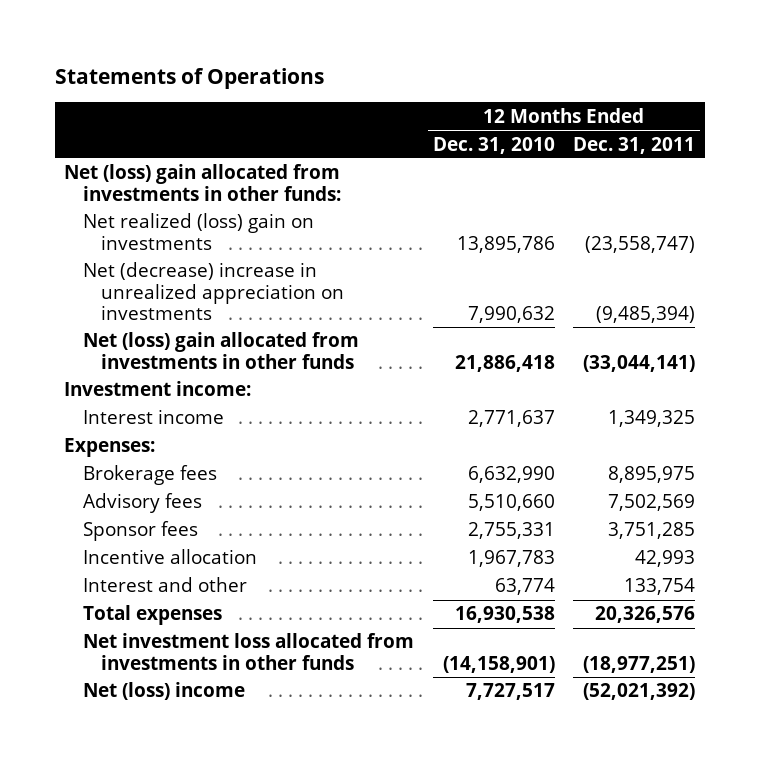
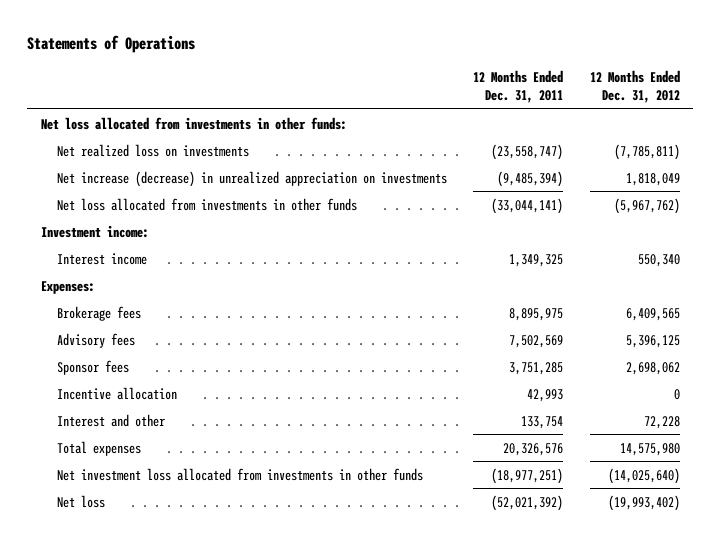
[432,136,555,154] Dec. 31, 2010 -> none
none -> [589,70,680,104] 12 Months Ended Dec. 31, 2012
[64,164,341,201] Net (loss) gain allocated from investments in other funds: -> [40,116,347,130] Net loss allocated from investments in other funds:
[82,213,314,250] Net realized (loss) gain on investments -> [57,143,250,157] Net realized loss on investments
[82,262,345,320] Net (decrease) increase in unrealized appreciation on investments -> [57,170,448,187] Net increase (decrease) in unrealized appreciation on investments
[82,332,359,369] Net (loss) gain allocated from investments in other funds -> [57,197,358,211] Net loss allocated from investments in other funds
[82,682,245,701] Net (loss) income -> [57,494,106,508] Net loss

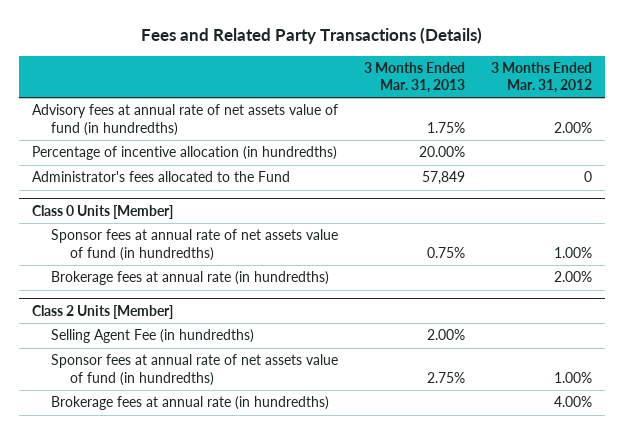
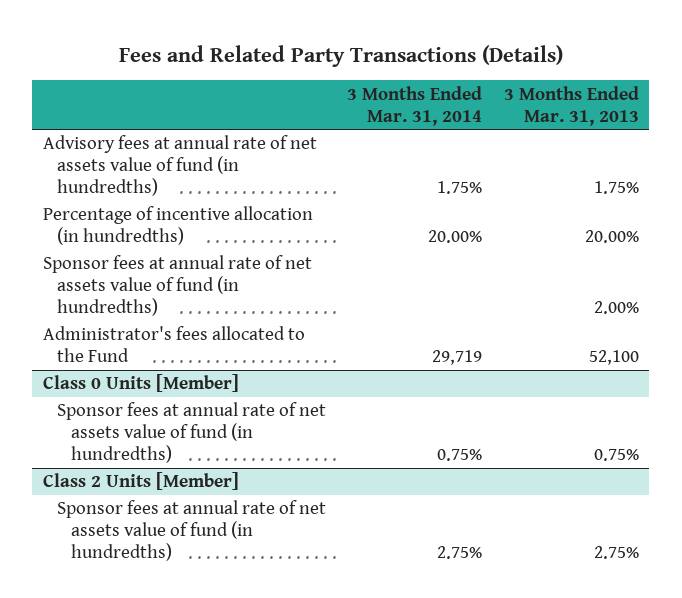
[491,61,593,94] 3 Months Ended Mar. 31, 2012 -> none
none -> [347,85,483,126] 3 Months Ended Mar. 31, 2014
none -> [42,255,312,316] Sponsor fees at annual rate of net assets value of fund (in hundredths)
[422,171,466,186] 57,849 -> [588,350,639,366] 52,100
[51,271,330,286] Brokerage fees at annual rate (in hundredths) -> none
[51,329,255,344] Selling Agent Fee (in hundredths) -> none
[51,396,330,411] Brokerage fees at annual rate (in hundredths) -> none

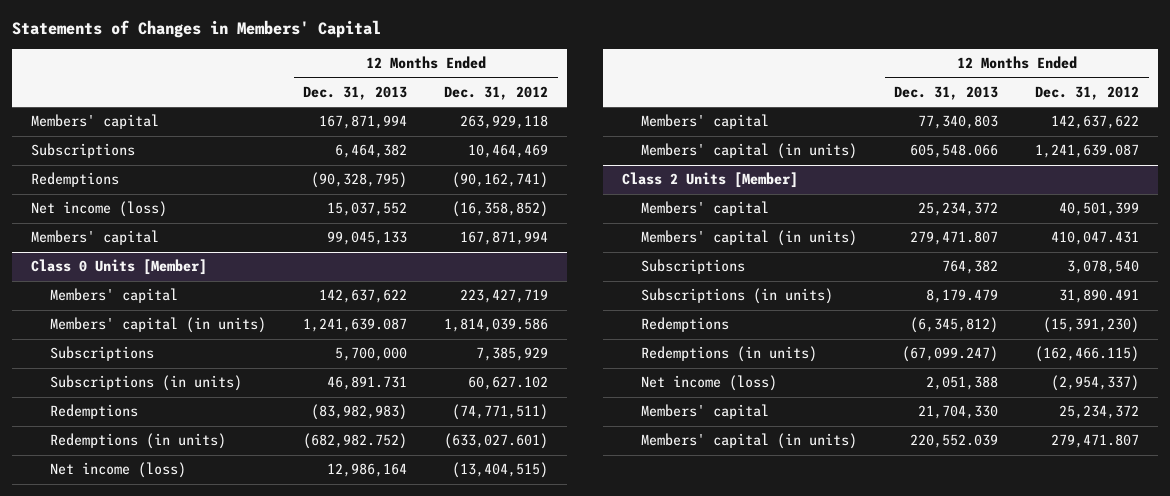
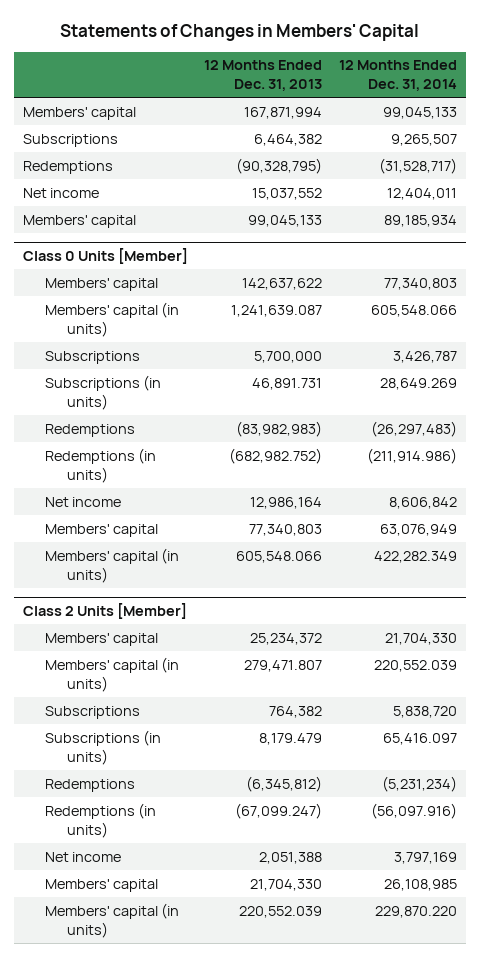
[444,85,549,100] Dec. 31, 2012 -> none
none -> [339,60,458,92] 12 Months Ended Dec. 31, 2014
[30,201,167,218] Net income (loss) -> [22,187,99,198] Net income
[50,462,187,479] Net income (loss) -> [44,496,121,507] Net income
[641,375,778,392] Net income (loss) -> [44,851,121,862] Net income

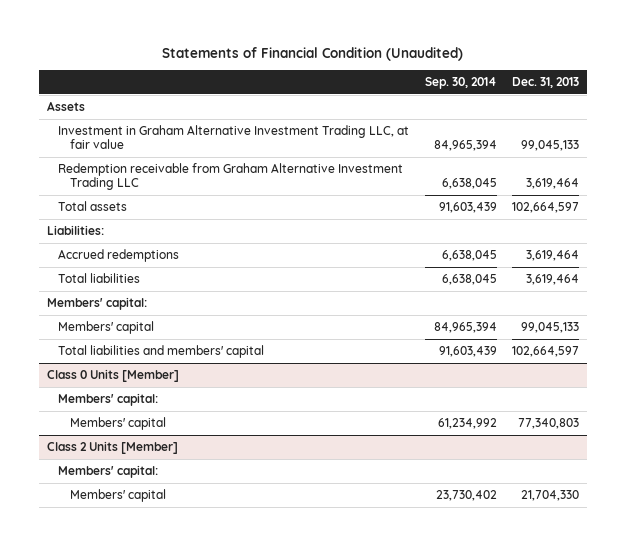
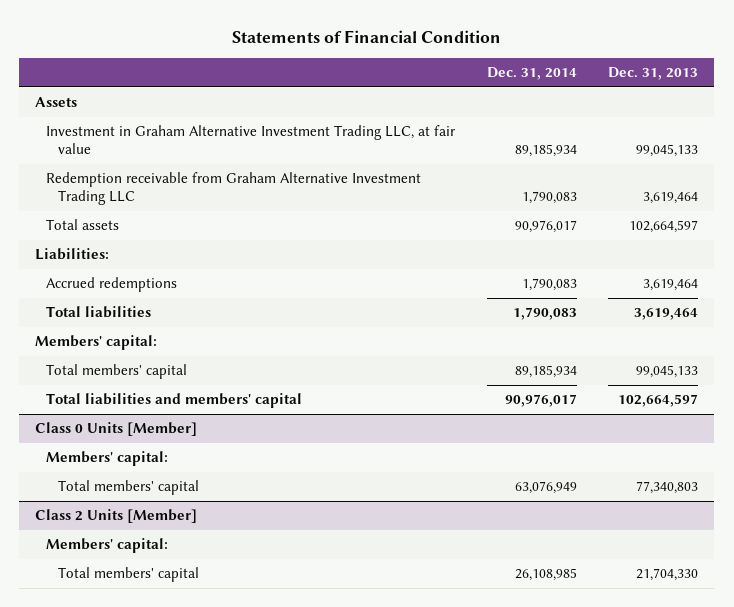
[162,46,464,61] Statements of Financial Condition (Unaudited) -> [231,29,501,43] Statements of Financial Condition
[424,76,497,89] Sep. 30, 2014 -> none
none -> [486,67,577,81] Dec. 31, 2014
[58,321,155,335] Members' capital -> [46,364,188,380] Total members' capital
[69,417,166,431] Members' capital -> [57,480,199,496] Total members' capital
[69,489,166,503] Members' capital -> [57,567,199,583] Total members' capital

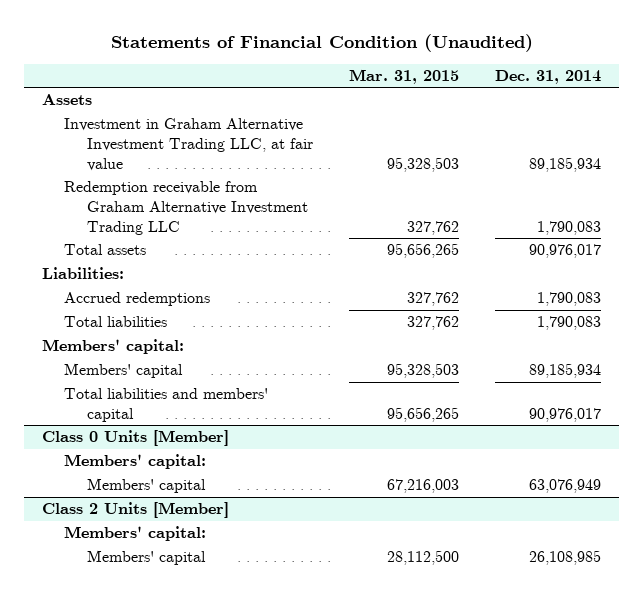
[231,29,501,43] Statements of Financial Condition -> [110,34,533,53] Statements of Financial Condition (Unaudited)
[608,67,699,81] Dec. 31, 2013 -> none
none -> [348,68,459,84] Mar. 31, 2015
[46,364,188,380] Total members' capital -> [64,363,184,379] Members' capital
[57,480,199,496] Total members' capital -> [86,478,206,494] Members' capital
[57,567,199,583] Total members' capital -> [86,550,206,566] Members' capital

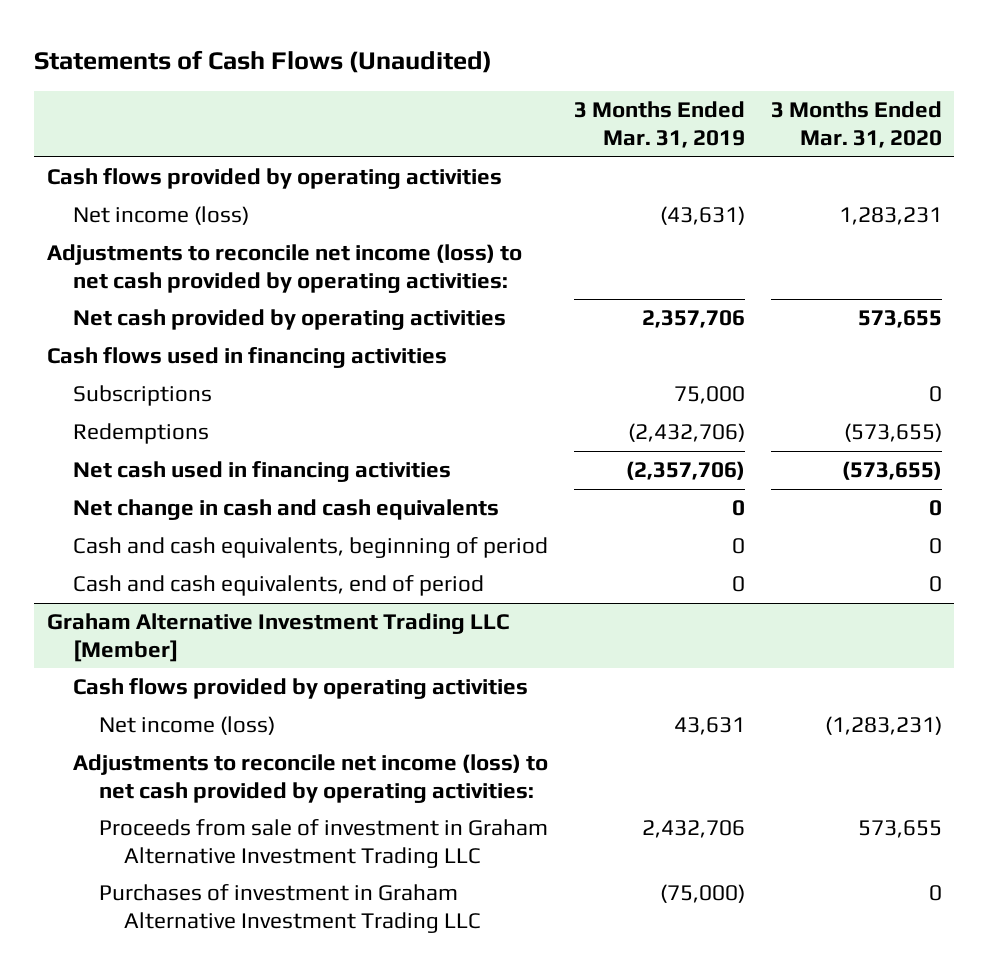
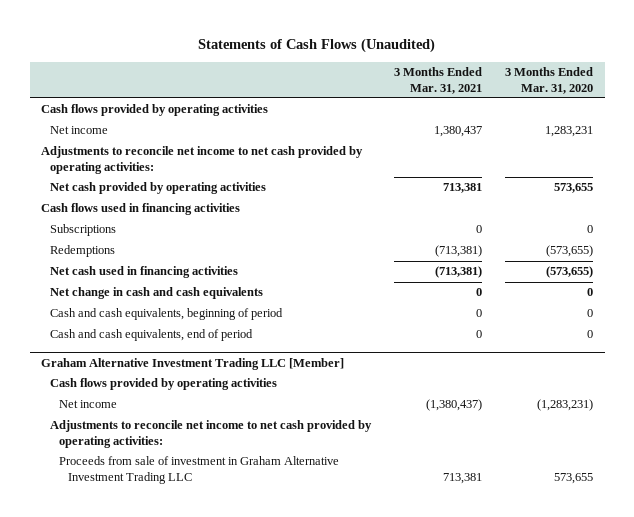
[573,101,745,148] 3 Months Ended Mar. 31, 2019 -> none
none -> [394,67,483,94] 3 Months Ended Mar. 31, 2021
[72,206,249,226] Net income (loss) -> [50,126,109,135] Net income
[47,244,523,293] Adjustments to reconcile net income (loss) to net cash provided by operating activities: -> [41,146,364,174] Adjustments to reconcile net income to net cash provided by operating activities:
[98,716,275,736] Net income (loss) -> [59,400,118,409] Net income
[72,754,548,803] Adjustments to reconcile net income (loss) to net cash provided by operating activities: -> [50,420,373,448] Adjustments to reconcile net income to net cash provided by operating activities:
[98,884,482,933] Purchases of investment in Graham Alternative Investment Trading LLC -> none

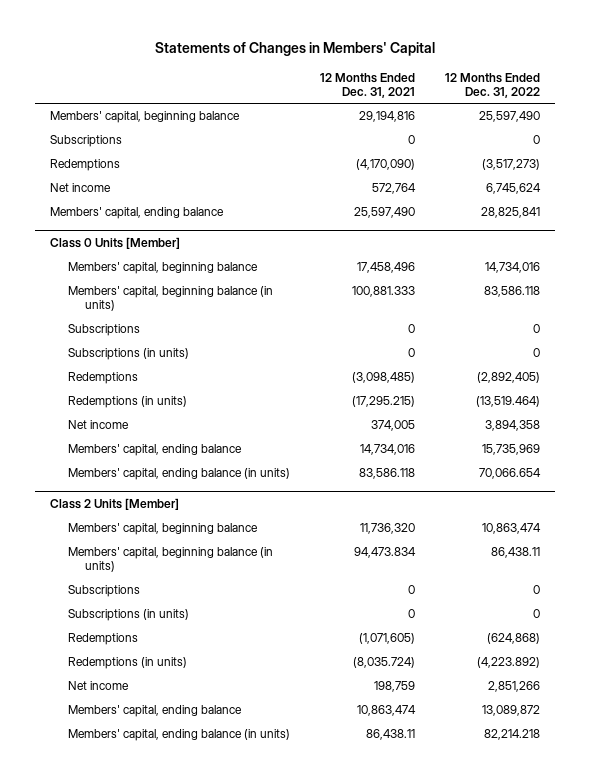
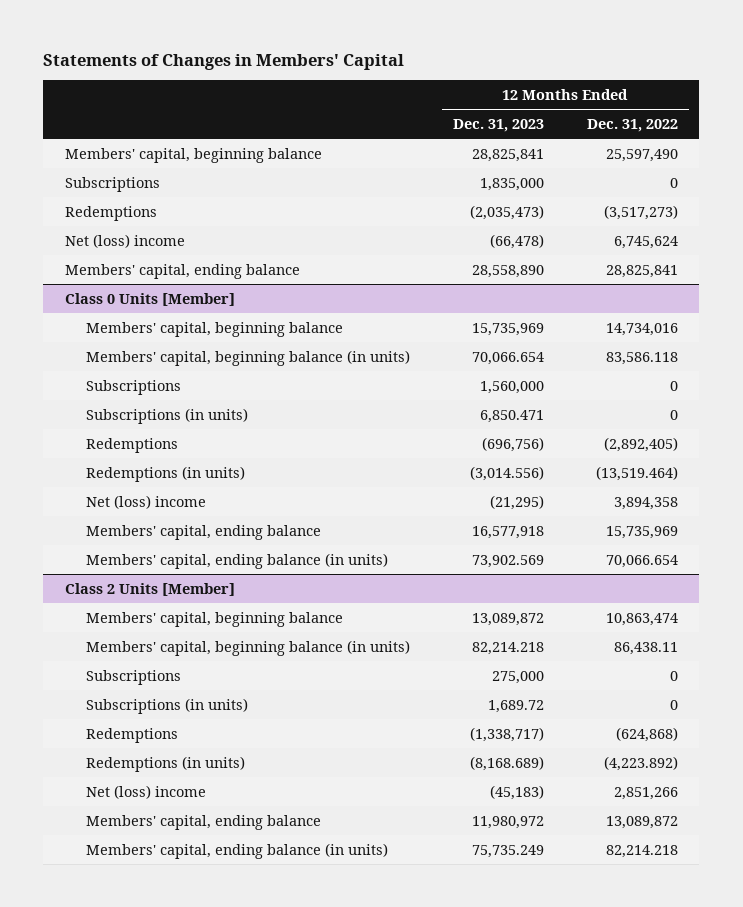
[319,72,415,98] 12 Months Ended Dec. 31, 2021 -> none
none -> [453,119,545,133] Dec. 31, 2023
[49,183,111,193] Net income -> [64,233,185,248] Net (loss) income
[67,420,129,430] Net income -> [86,494,207,509] Net (loss) income
[67,681,129,691] Net income -> [86,784,207,799] Net (loss) income

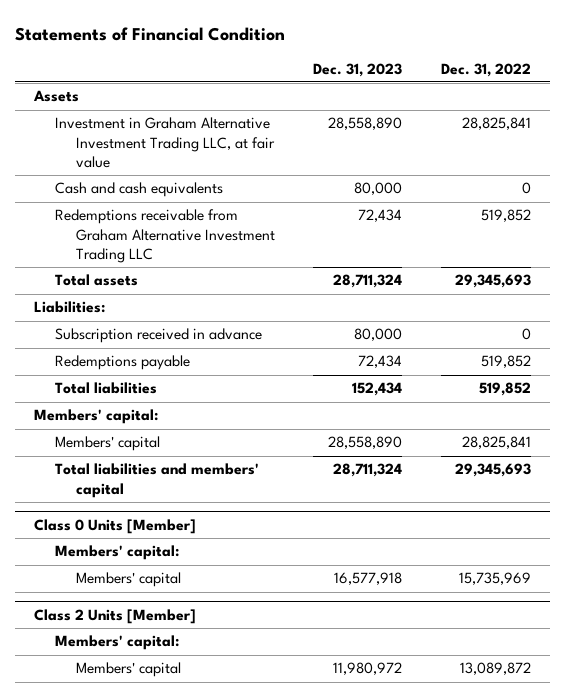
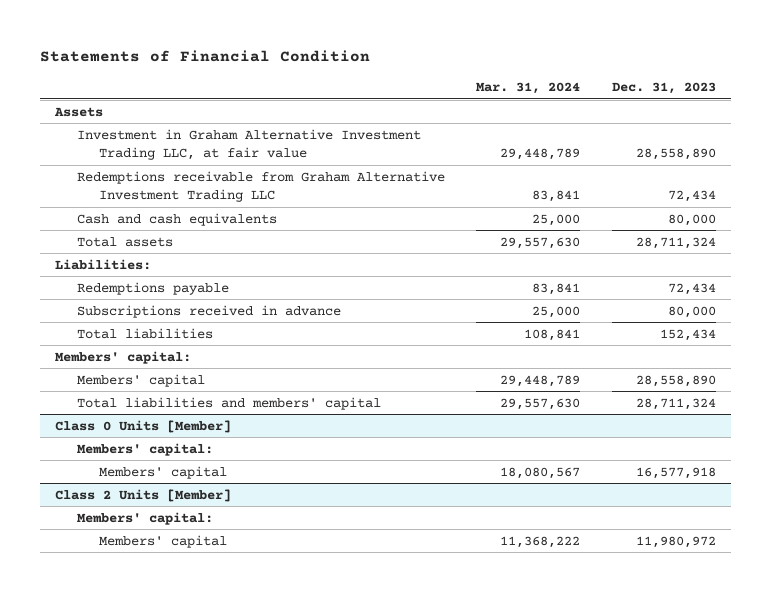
[440,62,531,77] Dec. 31, 2022 -> none
none -> [476,82,581,95] Mar. 31, 2024
[55,182,224,198] Cash and cash equivalents -> [77,212,278,226] Cash and cash equivalents
[55,328,263,344] Subscription received in advance -> none
none -> [77,304,342,318] Subscriptions received in advance

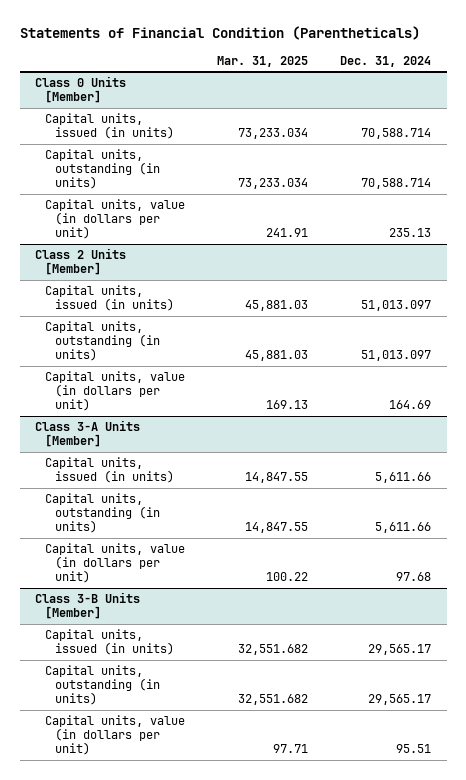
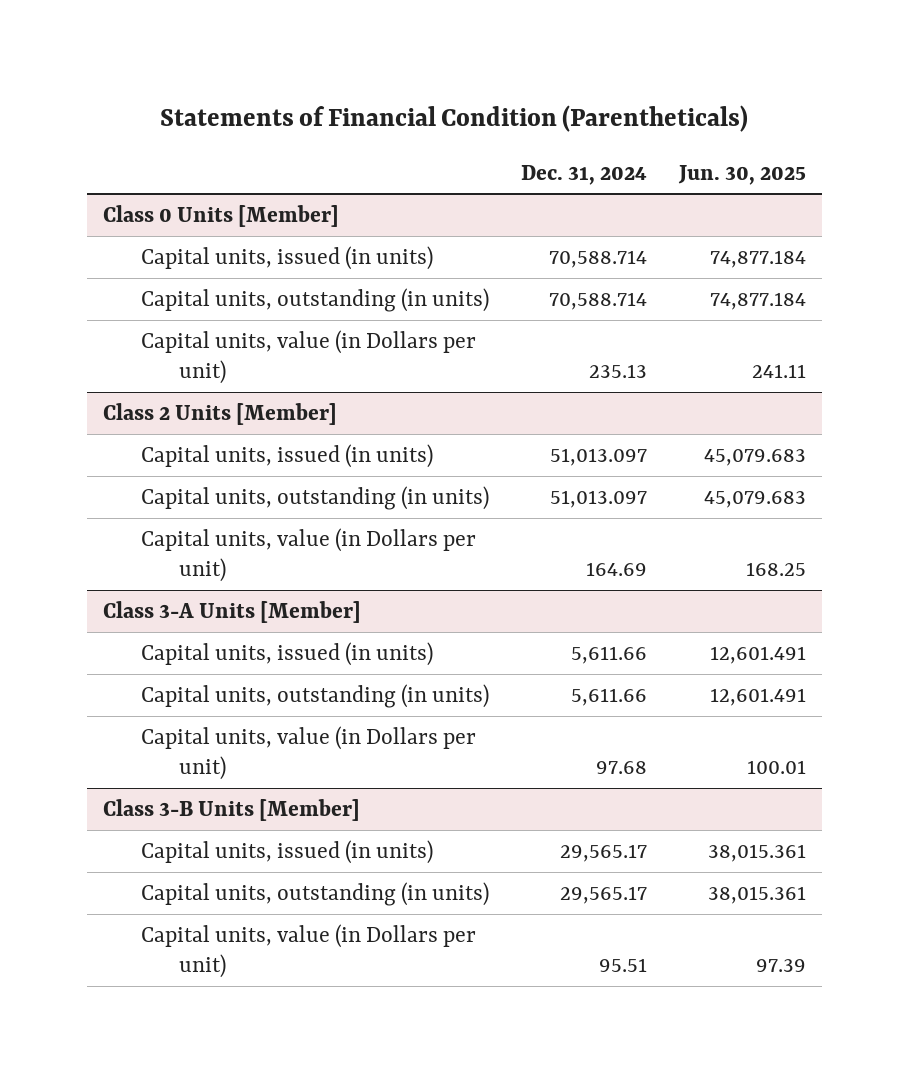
[217,55,309,67] Mar. 31, 2025 -> none
none -> [677,164,806,185] Jun. 30, 2025
[45,199,186,240] Capital units, value (in dollars per unit) -> [141,330,477,384] Capital units, value (in Dollars per unit)
[45,371,186,412] Capital units, value (in dollars per unit) -> [141,528,477,582] Capital units, value (in Dollars per unit)
[45,543,186,584] Capital units, value (in dollars per unit) -> [141,726,477,780] Capital units, value (in Dollars per unit)
[45,715,186,756] Capital units, value (in dollars per unit) -> [141,924,477,978] Capital units, value (in Dollars per unit)

